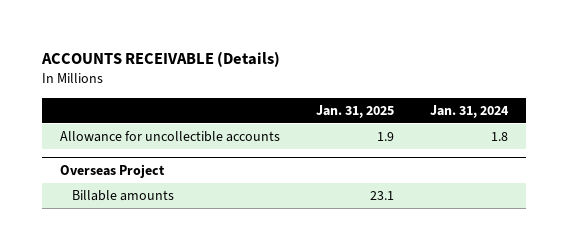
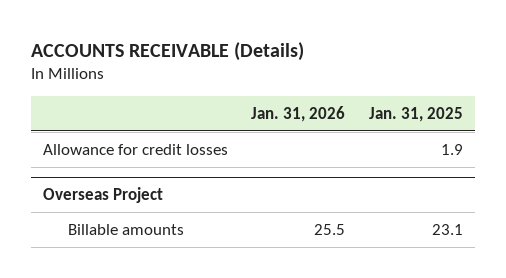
[429,104,509,118] Jan. 31, 2024 -> none
none -> [251,105,346,122] Jan. 31, 2026
[60,131,281,143] Allowance for uncollectible accounts -> [42,143,228,155] Allowance for credit losses

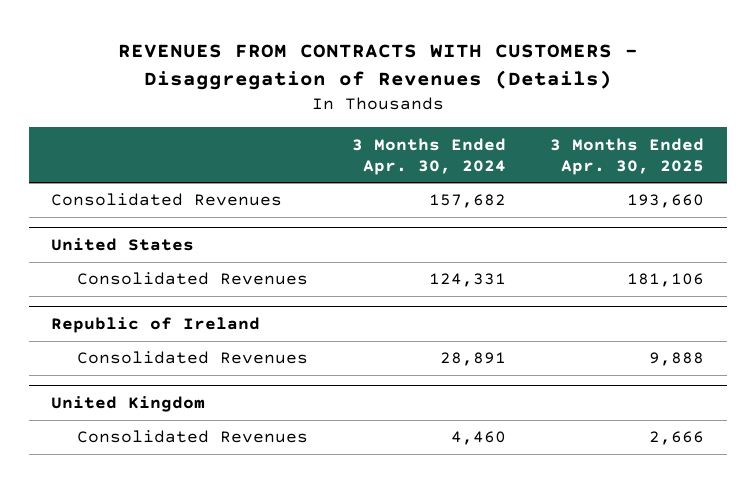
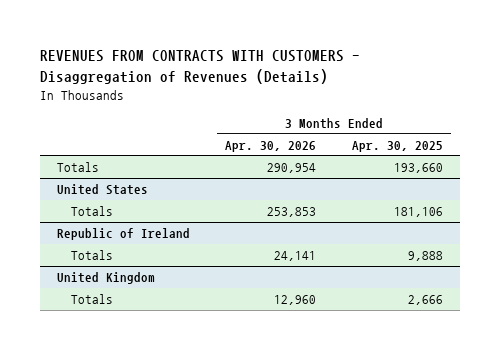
[352,137,507,175] 3 Months Ended Apr. 30, 2024 -> none
none -> [225,140,317,152] Apr. 30, 2026
[51,193,283,207] Consolidated Revenues -> [57,162,100,173] Totals
[76,272,308,286] Consolidated Revenues -> [71,206,114,217] Totals
[76,351,308,365] Consolidated Revenues -> [71,250,114,261] Totals
[76,430,308,444] Consolidated Revenues -> [71,294,114,305] Totals

